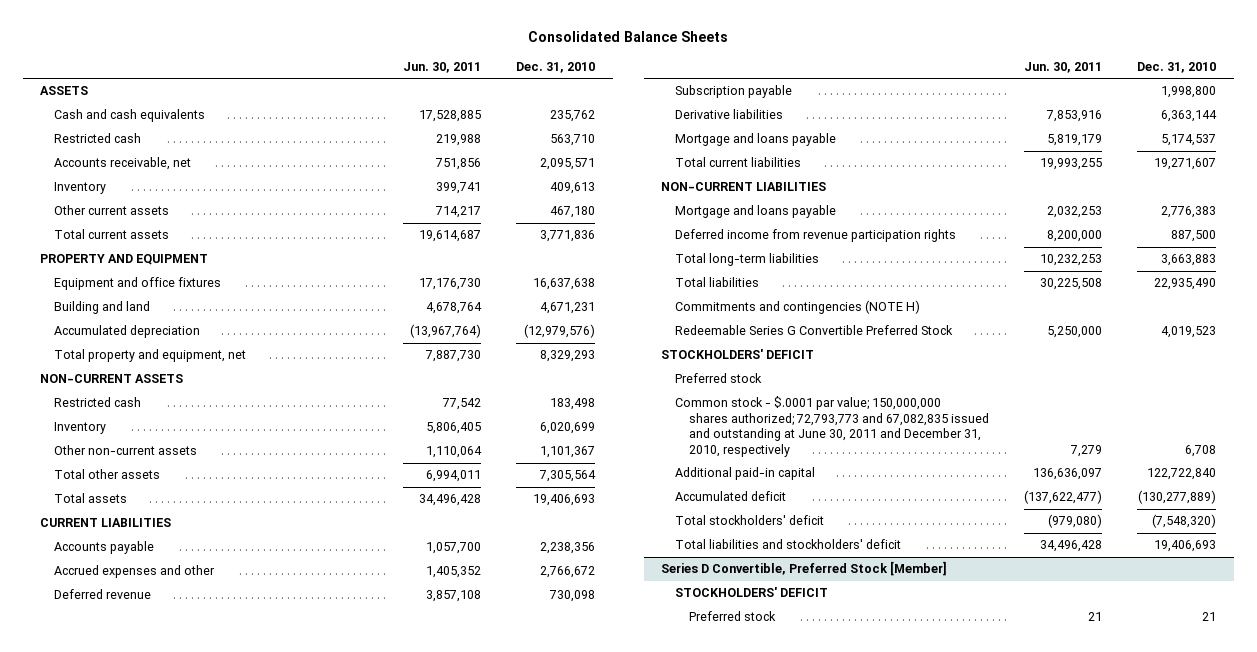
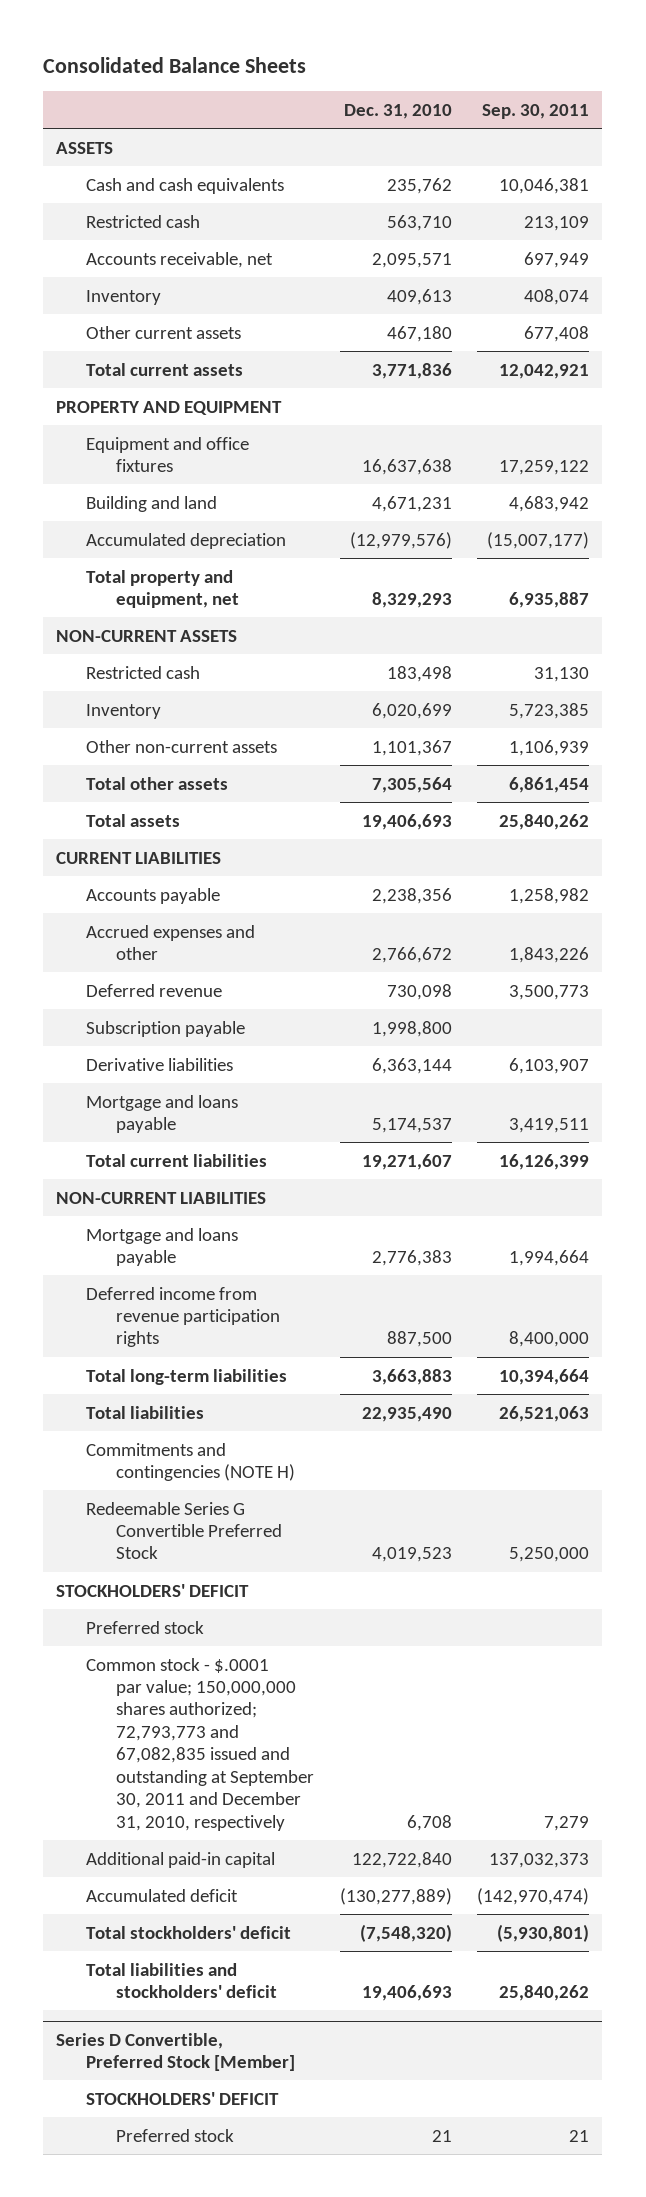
[403,61,482,73] Jun. 30, 2011 -> none
none -> [482,103,590,119] Sep. 30, 2011
[675,396,990,457] Common stock - $.0001 par value; 150,000,000 shares authorized; 72,793,773 and 67,082,835 issued and outstanding at June 30, 2011 and December 31, 2010, respectively -> [86,1657,314,1831] Common stock - $.0001 par value; 150,000,000 shares authorized; 72,793,773 and 67,082,835 issued and outstanding at September 30, 2011 and December 31, 2010, respectively

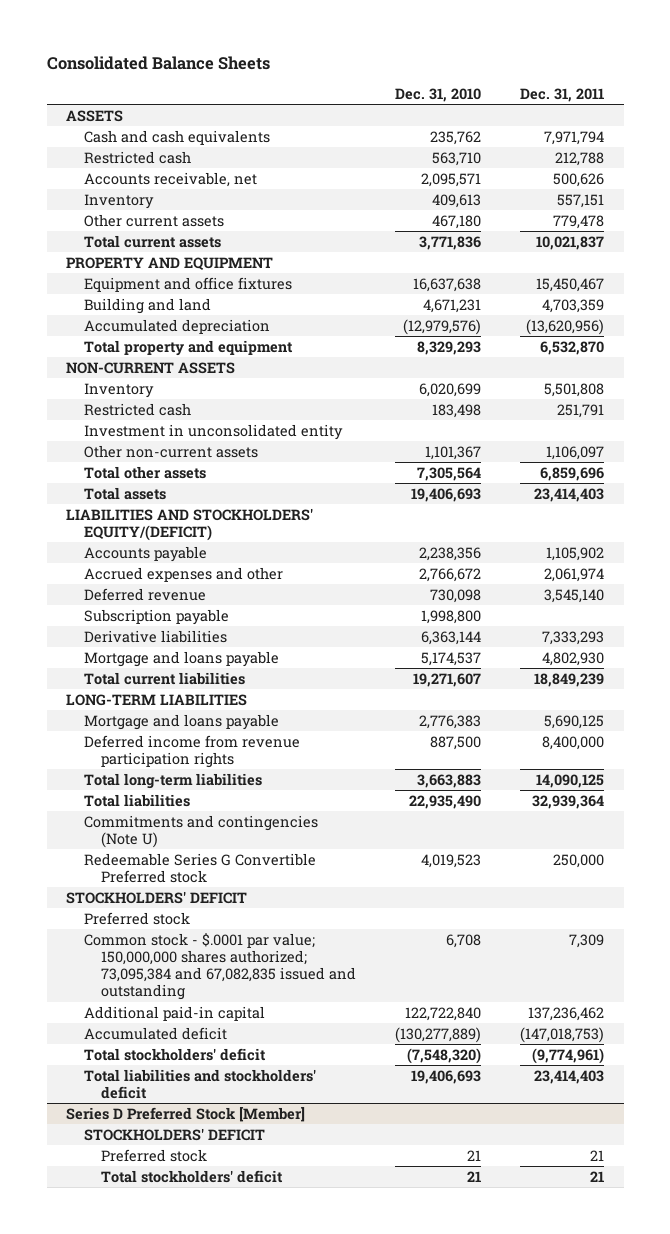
[482,103,590,119] Sep. 30, 2011 -> none
none -> [520,88,605,103] Dec. 31, 2011
[86,569,239,608] Total property and equipment, net -> [83,339,293,356] Total property and equipment
[86,665,201,679] Restricted cash -> [83,402,191,416] Restricted cash
none -> [83,423,343,440] Investment in unconsolidated entity
[56,851,222,864] CURRENT LIABILITIES -> none
none -> [66,507,314,541] LIABILITIES AND STOCKHOLDERS' EQUITY/(DEFICIT)
[56,1191,267,1204] NON-CURRENT LIABILITIES -> [66,693,248,706] LONG-TERM LIABILITIES
[86,1442,295,1481] Commitments and contingencies (NOTE H) -> [83,814,318,848] Commitments and contingencies (Note U)
[86,1501,282,1560] Redeemable Series G Convertible Preferred Stock -> [83,852,316,883] Redeemable Series G Convertible Preferred stock
[86,1657,314,1831] Common stock - $.0001 par value; 150,000,000 shares authorized; 72,793,773 and 67,082,835 issued and outstanding at September 30, 2011 and December 31, 2010, respectively -> [83,932,356,1001] Common stock - $.0001 par value; 150,000,000 shares authorized; 73,095,384 and 67,082,835 issued and outstanding
[56,2032,296,2072] Series D Convertible, Preferred Stock [Member] -> [66,1106,306,1122] Series D Preferred Stock [Member]
none -> [100,1169,283,1183] Total stockholders' deficit

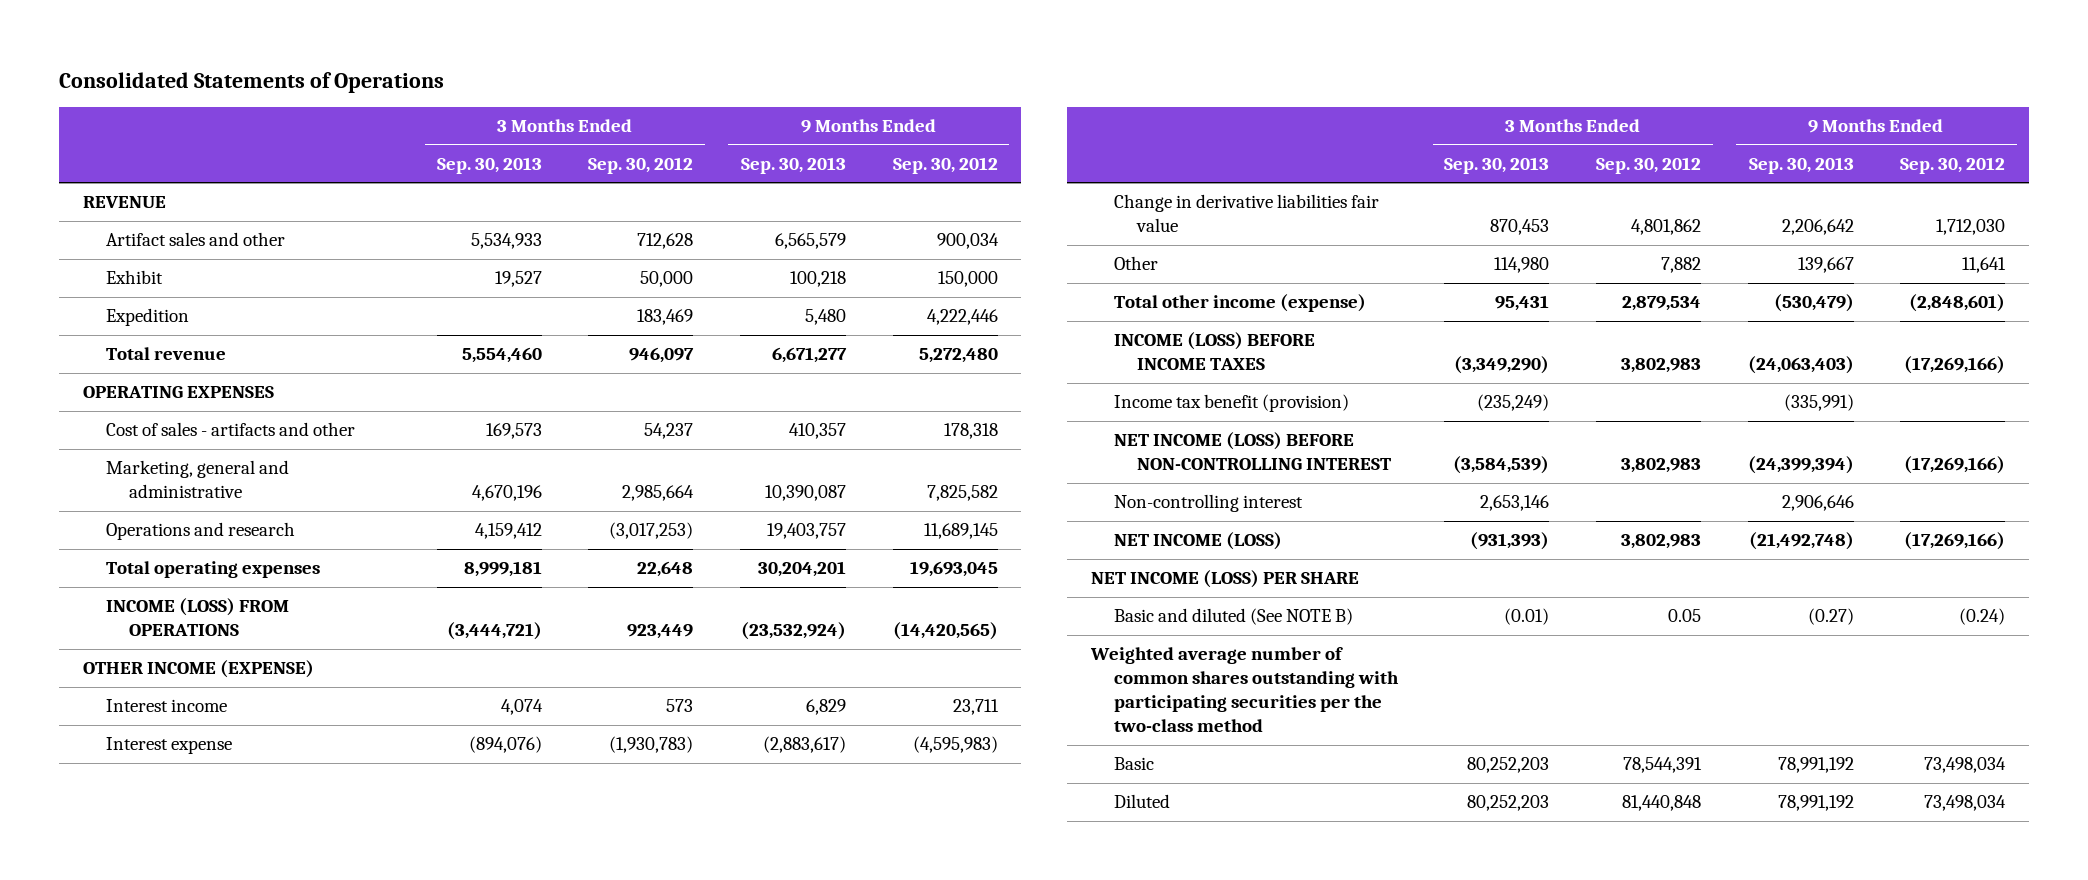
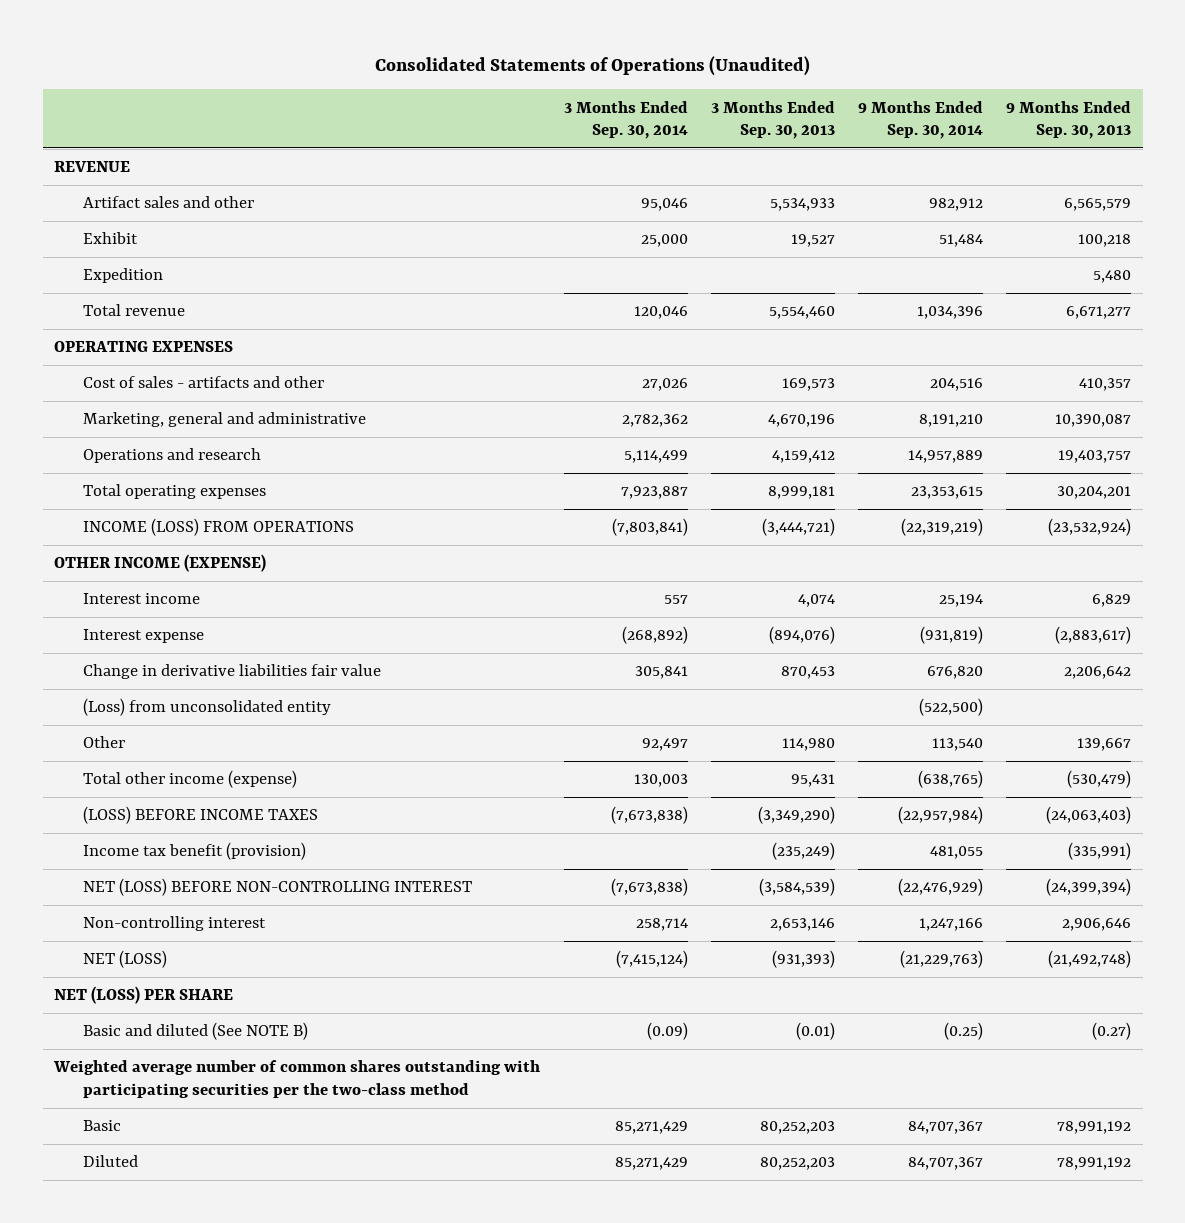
[59,72,445,94] Consolidated Statements of Operations -> [374,56,810,77] Consolidated Statements of Operations (Unaudited)
[588,156,694,174] Sep. 30, 2012 -> none
[892,156,998,174] Sep. 30, 2012 -> none
none -> [563,100,688,139] 3 Months Ended Sep. 30, 2014
none -> [857,100,983,139] 9 Months Ended Sep. 30, 2014
none -> [83,698,332,717] (Loss) from unconsolidated entity
[1113,332,1315,371] INCOME (LOSS) BEFORE INCOME TAXES -> [83,806,319,825] (LOSS) BEFORE INCOME TAXES
[1113,432,1391,471] NET INCOME (LOSS) BEFORE NON-CONTROLLING INTEREST -> [83,878,473,897] NET (LOSS) BEFORE NON-CONTROLLING INTEREST
[1113,532,1282,551] NET INCOME (LOSS) -> [83,950,168,969] NET (LOSS)
[1090,570,1359,589] NET INCOME (LOSS) PER SHARE -> [54,986,234,1005] NET (LOSS) PER SHARE

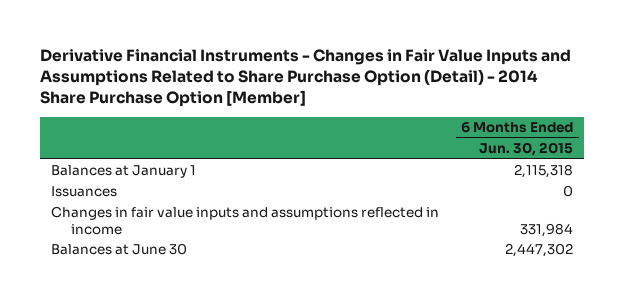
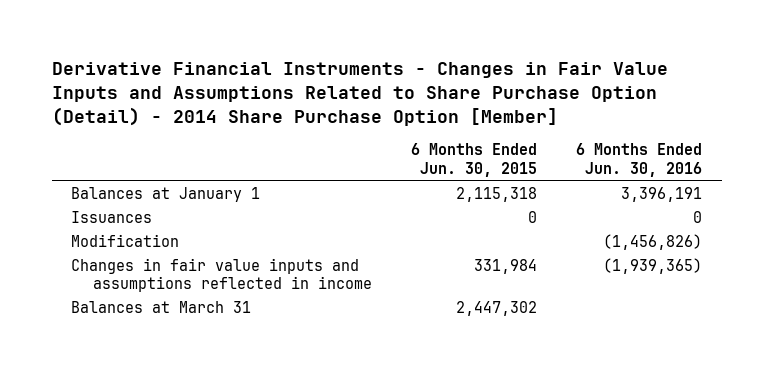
none -> [576,143,703,177] 6 Months Ended Jun. 30, 2016
none -> [71,233,180,247] Modification
[50,243,187,256] Balances at June 30 -> [71,300,252,313] Balances at March 31

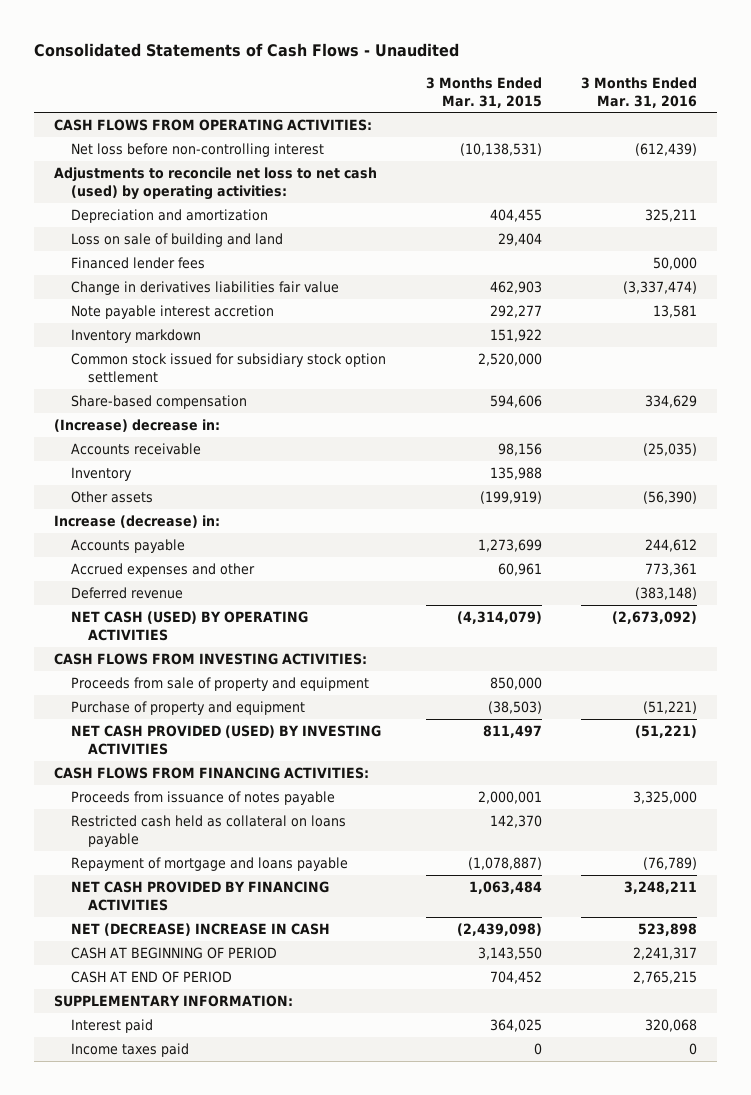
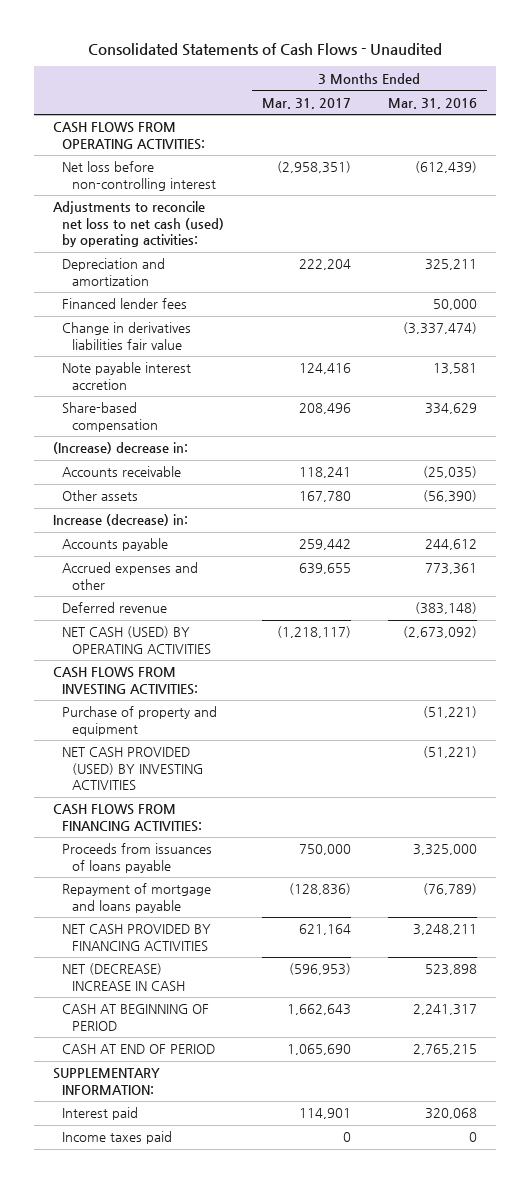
[425,76,542,108] 3 Months Ended Mar. 31, 2015 -> none
none -> [261,97,351,109] Mar. 31, 2017
[70,233,283,248] Loss on sale of building and land -> none
[70,329,201,344] Inventory markdown -> none
[70,353,386,384] Common stock issued for subsidiary stock option settlement -> none
[70,467,132,482] Inventory -> none
[70,677,369,692] Proceeds from sale of property and equipment -> none
[70,815,346,848] Restricted cash held as collateral on loans payable -> none
[70,791,335,806] Proceeds from issuance of notes payable -> [62,843,213,873] Proceeds from issuances of loans payable

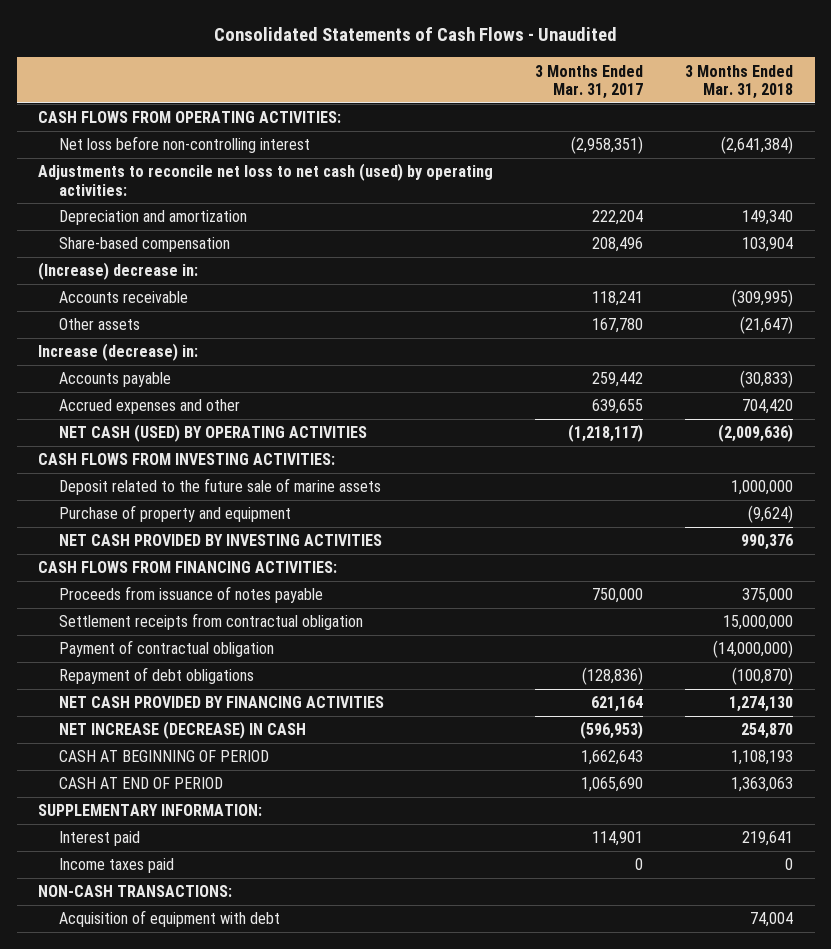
[388,97,478,109] Mar. 31, 2016 -> none
none -> [685,64,794,99] 3 Months Ended Mar. 31, 2018
[62,298,188,310] Financed lender fees -> none
[62,322,192,350] Change in derivatives liabilities fair value -> none
[62,362,192,390] Note payable interest accretion -> none
[62,602,168,614] Deferred revenue -> none
none -> [59,478,382,496] Deposit related to the future sale of marine assets
[62,747,203,791] NET CASH PROVIDED (USED) BY INVESTING ACTIVITIES -> [59,534,383,547] NET CASH PROVIDED BY INVESTING ACTIVITIES
[62,843,213,873] Proceeds from issuances of loans payable -> [59,586,324,604] Proceeds from issuance of notes payable
none -> [59,613,364,631] Settlement receipts from contractual obligation
none -> [59,640,275,658] Payment of contractual obligation
[62,883,212,913] Repayment of mortgage and loans payable -> [59,667,255,685] Repayment of debt obligations
[62,963,185,991] NET (DECREASE) INCREASE IN CASH -> [59,721,307,740] NET INCREASE (DECREASE) IN CASH
none -> [37,885,232,898] NON-CASH TRANSACTIONS:
none -> [59,910,281,928] Acquisition of equipment with debt

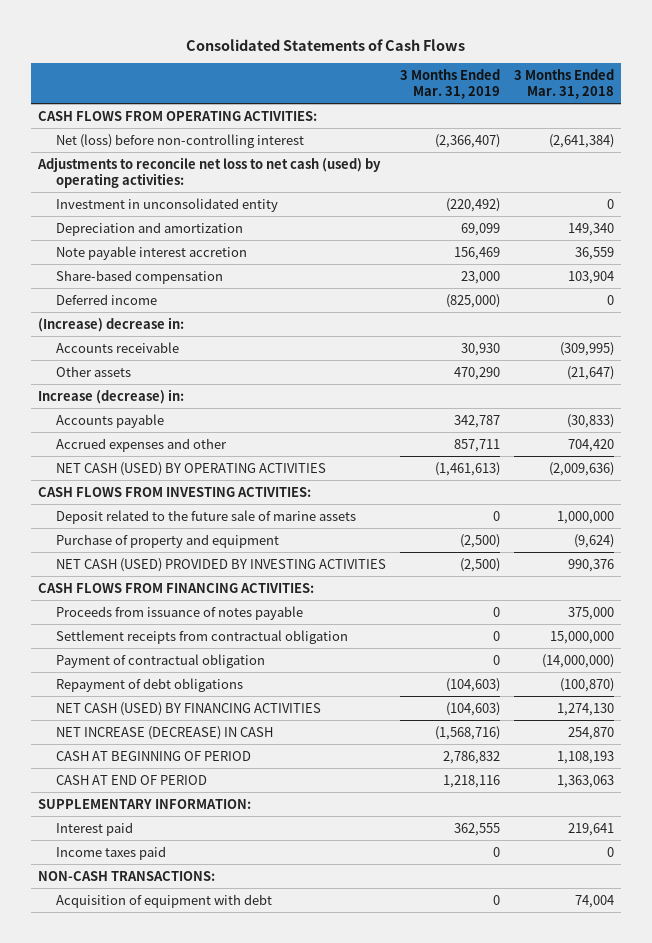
[213,27,617,42] Consolidated Statements of Cash Flows - Unaudited -> [185,38,465,51] Consolidated Statements of Cash Flows
[535,64,644,99] 3 Months Ended Mar. 31, 2017 -> none
none -> [399,68,500,99] 3 Months Ended Mar. 31, 2019
[59,136,311,154] Net loss before non-controlling interest -> [55,133,304,148] Net (loss) before non-controlling interest
none -> [55,197,278,212] Investment in unconsolidated entity
none -> [55,245,247,260] Note payable interest accretion
none -> [55,293,157,305] Deferred income
[59,534,383,547] NET CASH PROVIDED BY INVESTING ACTIVITIES -> [55,557,386,572] NET CASH (USED) PROVIDED BY INVESTING ACTIVITIES
[59,696,385,709] NET CASH PROVIDED BY FINANCING ACTIVITIES -> [55,701,321,716] NET CASH (USED) BY FINANCING ACTIVITIES

